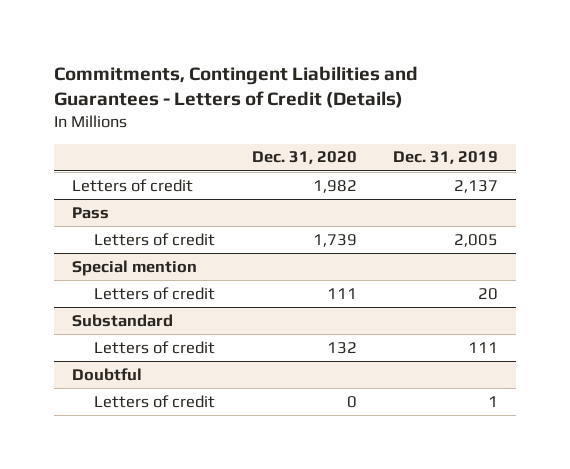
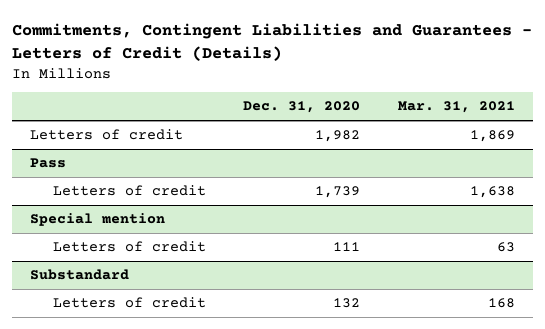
[393,151,499,165] Dec. 31, 2019 -> none
none -> [397,101,515,114] Mar. 31, 2021
[72,367,143,381] Doubtful -> none
[94,394,216,408] Letters of credit -> none

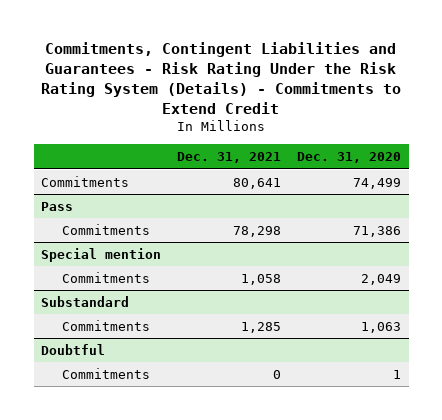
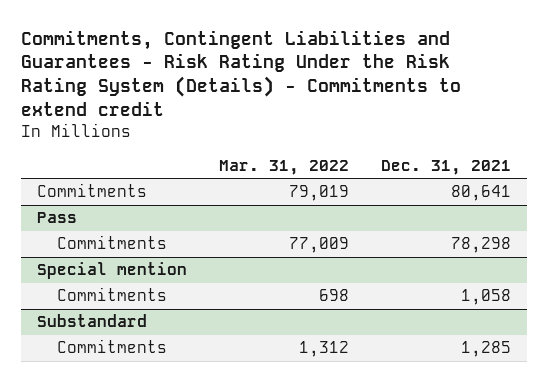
[41,41,402,114] Commitments, Contingent Liabilities and Guarantees - Risk Rating Under the Risk Rating System (Details) - Commitments to Extend Credit -> [20,29,461,117] Commitments, Contingent Liabilities and Guarantees - Risk Rating Under the Risk Rating System (Details) - Commitments to extend credit
[296,152,401,164] Dec. 31, 2020 -> none
none -> [218,159,349,175] Mar. 31, 2022
[41,343,106,355] Doubtful -> none
[61,367,150,379] Commitments -> none

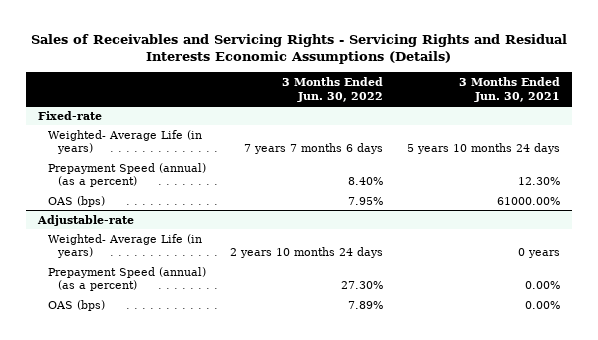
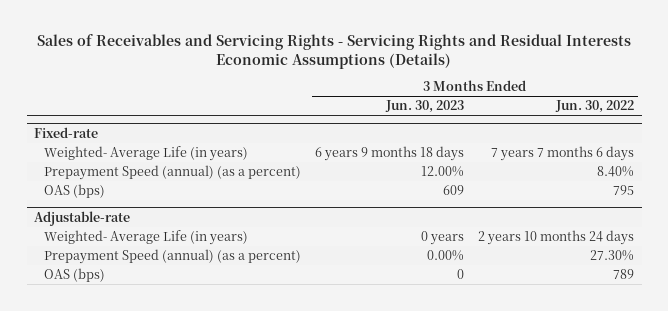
[458,76,560,102] 3 Months Ended Jun. 30, 2021 -> none
none -> [385,100,465,114] Jun. 30, 2023
[347,196,383,205] 7.95% -> [613,184,635,195] 795
[347,300,383,309] 7.89% -> [613,268,635,279] 789

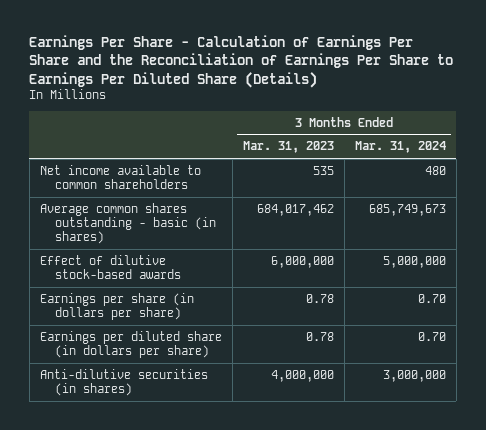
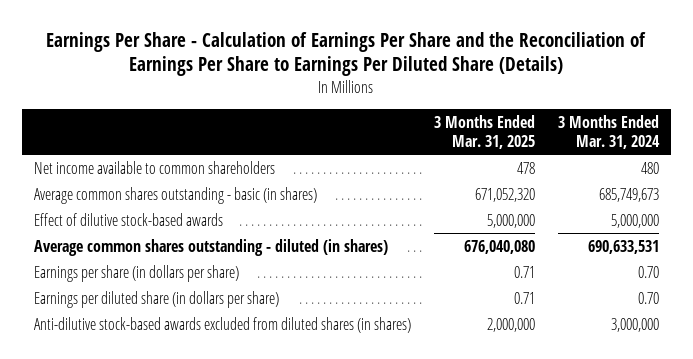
[242,141,334,154] Mar. 31, 2023 -> none
none -> [433,114,535,149] 3 Months Ended Mar. 31, 2025
none -> [33,238,388,256] Average common shares outstanding - diluted (in shares)
[39,368,208,396] Anti-dilutive securities (in shares) -> [33,316,411,333] Anti-dilutive stock-based awards excluded from diluted shares (in shares)

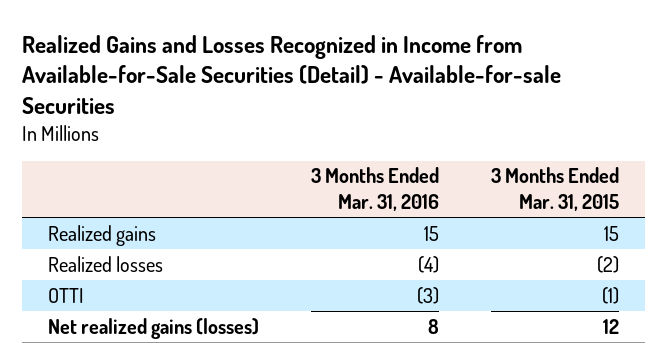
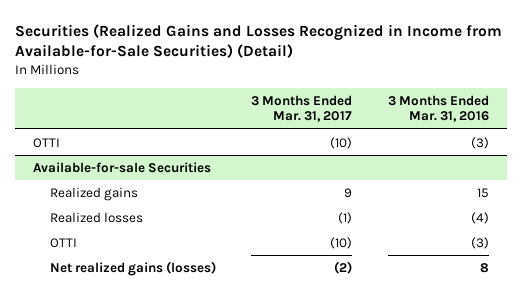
[21,34,561,115] Realized Gains and Losses Recognized in Income from Available-for-Sale Securities (Detail) - Available-for-sale Securities -> [15,23,503,59] Securities (Realized Gains and Losses Recognized in Income from Available-for-Sale Securities) (Detail)
[490,167,619,211] 3 Months Ended Mar. 31, 2015 -> none
none -> [251,94,353,123] 3 Months Ended Mar. 31, 2017
none -> [33,137,61,148] OTTI
none -> [33,161,212,173] Available-for-sale Securities

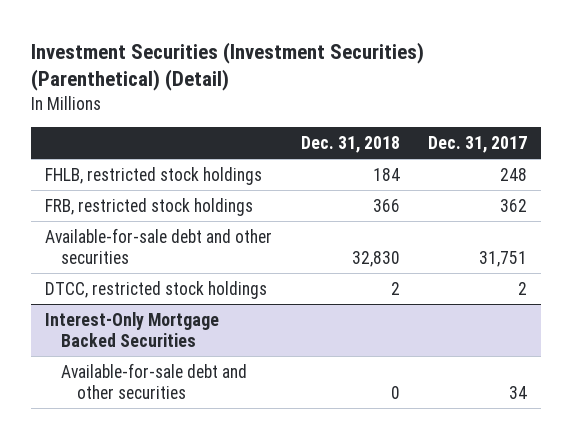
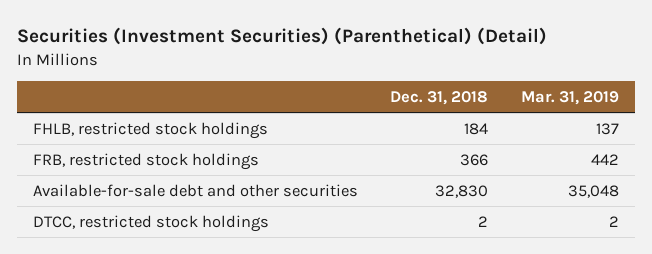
[31,41,425,91] Investment Securities (Investment Securities) (Parenthetical) (Detail) -> [16,27,547,46] Securities (Investment Securities) (Parenthetical) (Detail)
[428,136,528,154] Dec. 31, 2017 -> none
none -> [520,90,619,105] Mar. 31, 2019
[45,311,220,347] Interest-Only Mortgage Backed Securities -> none
[61,362,248,399] Available-for-sale debt and other securities -> none

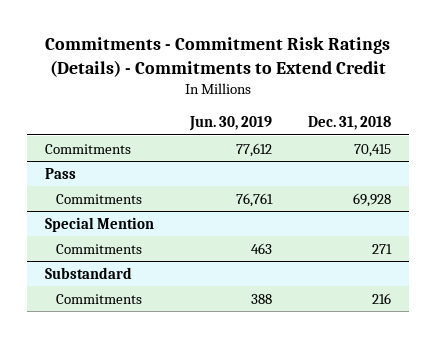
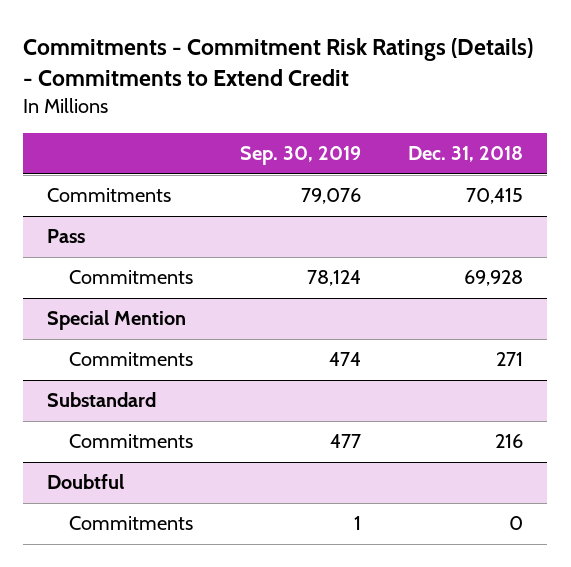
[189,116,273,132] Jun. 30, 2019 -> none
none -> [240,146,362,166] Sep. 30, 2019
none -> [47,474,125,490] Doubtful
none -> [68,516,193,531] Commitments

